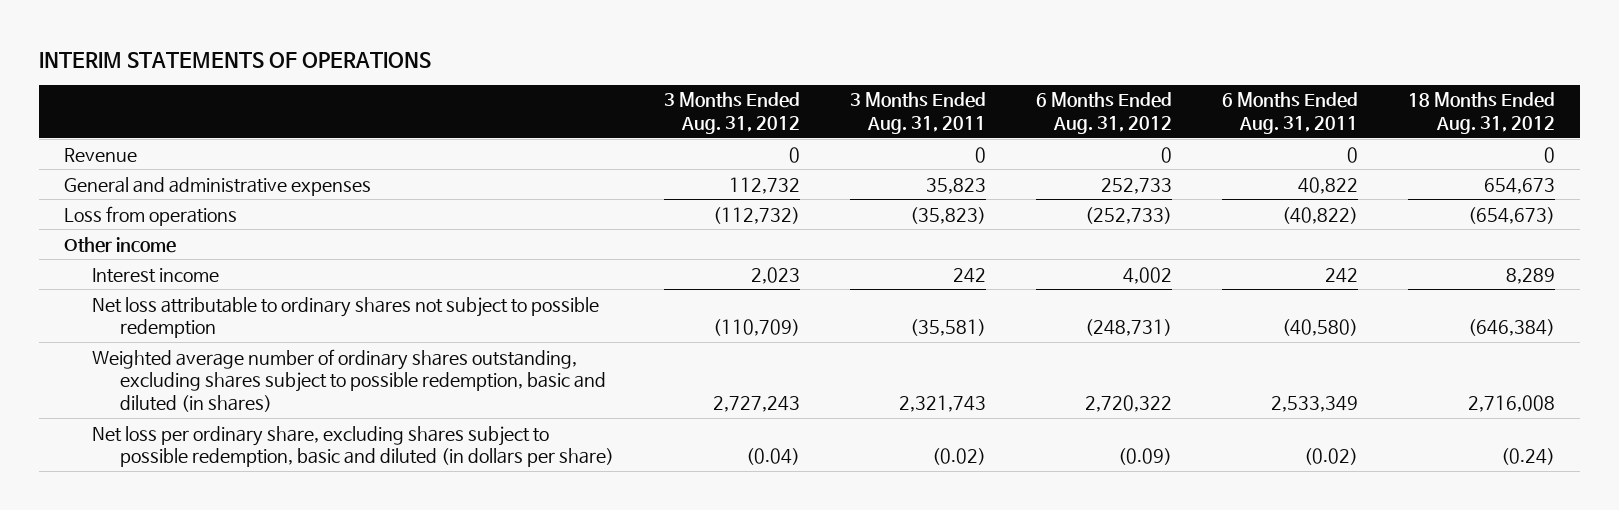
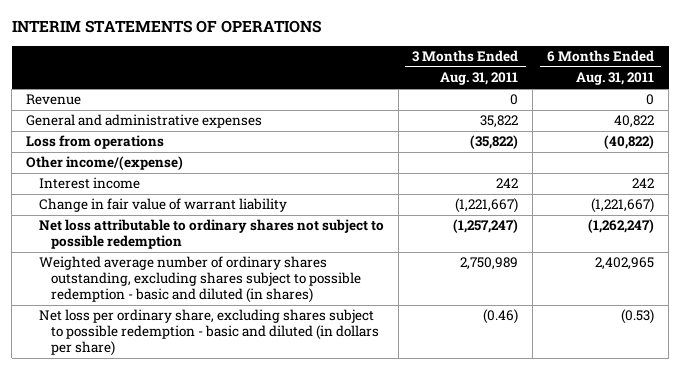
[664,92,801,134] 3 Months Ended Aug. 31, 2012 -> none
[1035,92,1172,134] 6 Months Ended Aug. 31, 2012 -> none
[1407,92,1555,134] 18 Months Ended Aug. 31, 2012 -> none
[926,177,987,194] 35,823 -> [480,115,519,129] 35,822
[910,206,987,224] (35,823) -> [470,135,519,150] (35,822)
[64,236,177,253] Other income -> [26,156,184,171] Other income/(expense)
none -> [38,198,287,213] Change in fair value of warrant liability
[910,319,987,337] (35,581) -> [453,219,519,234] (1,257,247)
[1281,319,1358,337] (40,580) -> [588,219,655,234] (1,262,247)
[92,348,607,412] Weighted average number of ordinary shares outstanding, excluding shares subject to possible redemption, basic and diluted (in shares) -> [38,256,362,304] Weighted average number of ordinary shares outstanding, excluding shares subject to possible redemption - basic and diluted (in shares)
[899,394,987,412] 2,321,743 -> [460,257,519,271] 2,750,989
[1270,395,1358,412] 2,533,349 -> [595,257,655,271] 2,402,965
[92,425,615,468] Net loss per ordinary share, excluding shares subject to possible redemption, basic and diluted (in dollars per share) -> [38,309,380,357] Net loss per ordinary share, excluding shares subject to possible redemption - basic and diluted (in dollars per share)
[932,448,987,466] (0.02) -> [483,309,519,325] (0.46)
[1303,448,1358,466] (0.02) -> [621,309,655,325] (0.53)

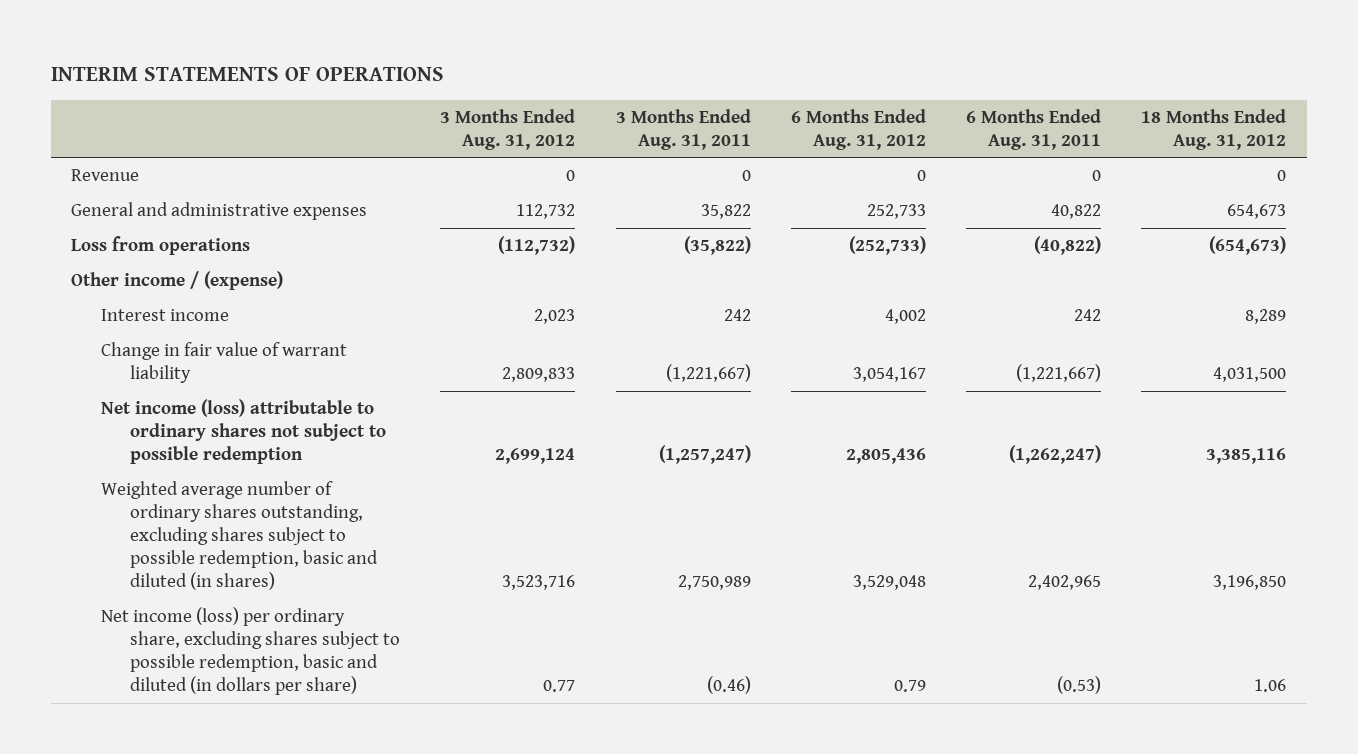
none -> [440,108,576,150] 3 Months Ended Aug. 31, 2012
none -> [790,108,926,150] 6 Months Ended Aug. 31, 2012
none -> [1141,108,1287,150] 18 Months Ended Aug. 31, 2012
[26,156,184,171] Other income/(expense) -> [71,271,284,291] Other income / (expense)
[38,219,384,250] Net loss attributable to ordinary shares not subject to possible redemption -> [100,399,386,465] Net income (loss) attributable to ordinary shares not subject to possible redemption
[38,256,362,304] Weighted average number of ordinary shares outstanding, excluding shares subject to possible redemption - basic and diluted (in shares) -> [100,481,378,591] Weighted average number of ordinary shares outstanding, excluding shares subject to possible redemption, basic and diluted (in shares)
[38,309,380,357] Net loss per ordinary share, excluding shares subject to possible redemption - basic and diluted (in dollars per share) -> [100,607,400,696] Net income (loss) per ordinary share, excluding shares subject to possible redemption, basic and diluted (in dollars per share)

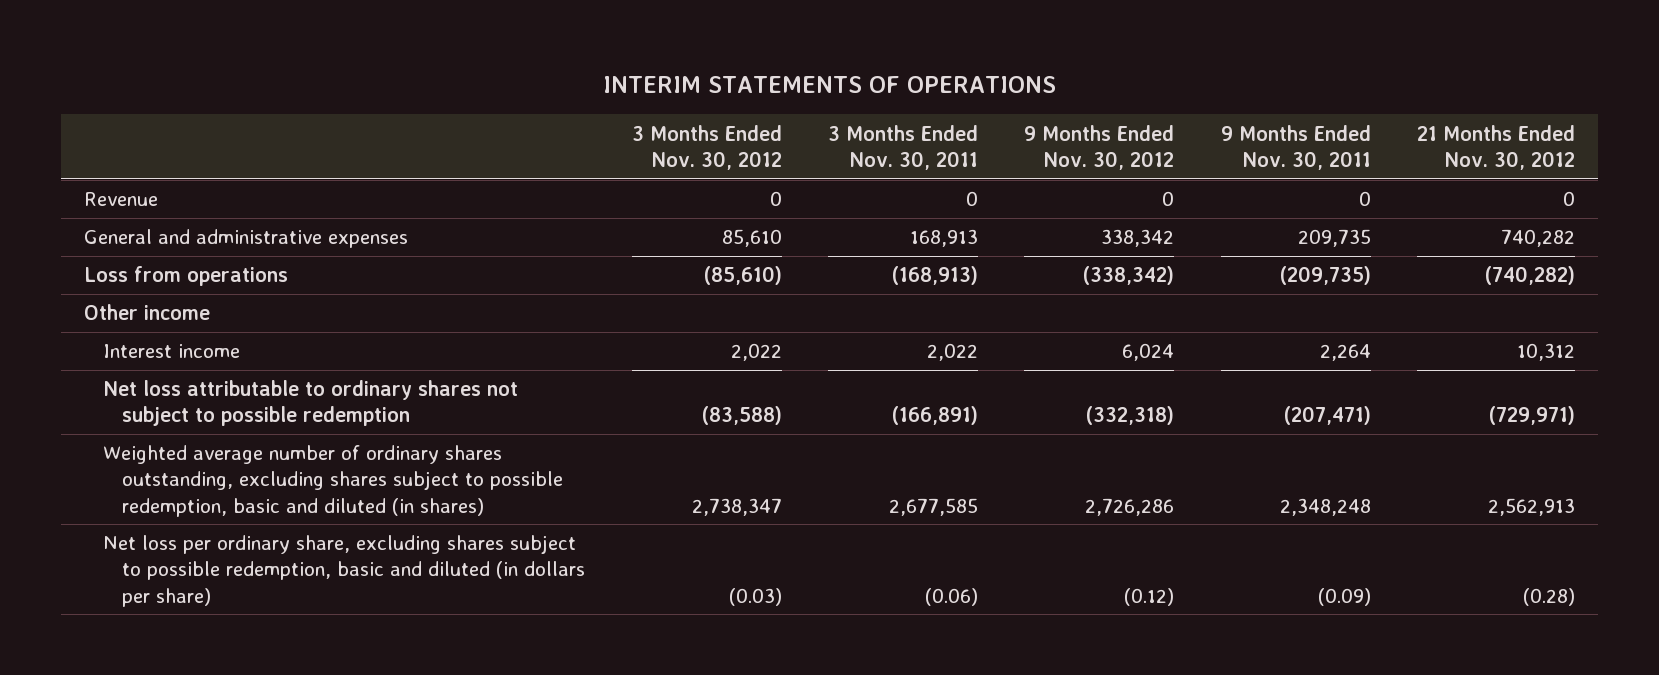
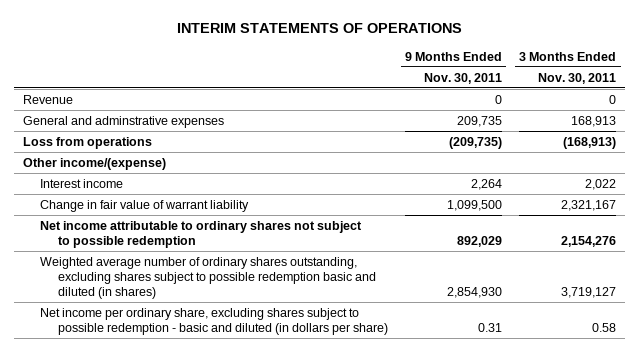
[631,124,782,170] 3 Months Ended Nov. 30, 2012 -> none
[1024,124,1175,170] 9 Months Ended Nov. 30, 2012 -> none
[1416,124,1575,170] 21 Months Ended Nov. 30, 2012 -> none
[83,229,408,249] General and administrative expenses -> [22,115,224,128] General and adminstrative expenses
[83,304,210,321] Other income -> [22,157,166,170] Other income/(expense)
none -> [40,199,250,212] Change in fair value of warrant liability
[103,380,519,427] Net loss attributable to ordinary shares not subject to possible redemption -> [40,220,363,248] Net income attributable to ordinary shares not subject to possible redemption
[892,406,979,426] (166,891) -> [561,235,617,247] 2,154,276
[1283,406,1371,426] (207,471) -> [457,235,503,247] 892,029
[103,445,564,517] Weighted average number of ordinary shares outstanding, excluding shares subject to possible redemption, basic and diluted (in shares) -> [40,256,376,300] Weighted average number of ordinary shares outstanding, excluding shares subject to possible redemption basic and diluted (in shares)
[889,497,979,516] 2,677,585 -> [561,287,617,299] 3,719,127
[1279,497,1371,516] 2,348,248 -> [447,287,503,299] 2,854,930
[103,535,586,607] Net loss per ordinary share, excluding shares subject to possible redemption, basic and diluted (in dollars per share) -> [40,307,388,335] Net income per ordinary share, excluding shares subject to possible redemption - basic and diluted (in dollars per share)
[925,587,979,606] (0.06) -> [592,322,617,332] 0.58
[1317,587,1371,606] (0.09) -> [478,322,503,332] 0.31

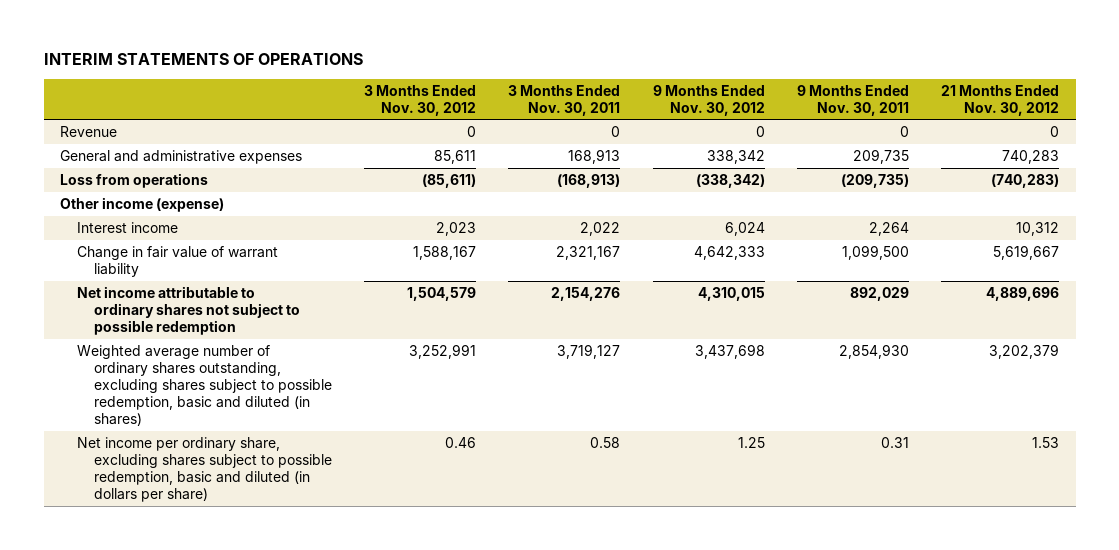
none -> [364,84,477,116] 3 Months Ended Nov. 30, 2012
none -> [652,84,765,116] 9 Months Ended Nov. 30, 2012
none -> [941,84,1060,116] 21 Months Ended Nov. 30, 2012
[22,115,224,128] General and adminstrative expenses -> [59,149,302,164] General and administrative expenses
[22,157,166,170] Other income/(expense) -> [59,196,224,212] Other income (expense)
[40,256,376,300] Weighted average number of ordinary shares outstanding, excluding shares subject to possible redemption basic and diluted (in shares) -> [76,344,332,427] Weighted average number of ordinary shares outstanding, excluding shares subject to possible redemption, basic and diluted (in shares)
[40,307,388,335] Net income per ordinary share, excluding shares subject to possible redemption - basic and diluted (in dollars per share) -> [76,436,332,503] Net income per ordinary share, excluding shares subject to possible redemption, basic and diluted (in dollars per share)

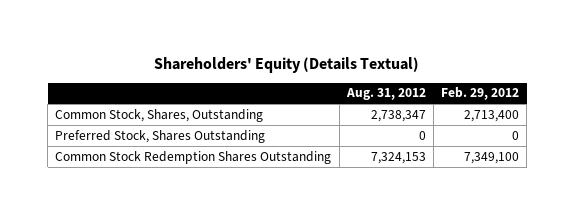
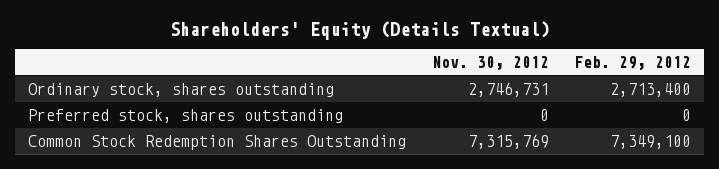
[345,88,426,101] Aug. 31, 2012 -> none
none -> [431,55,549,70] Nov. 30, 2012
[55,108,264,122] Common Stock, Shares, Outstanding -> [28,83,335,98] Ordinary stock, shares outstanding
[55,129,266,143] Preferred Stock, Shares Outstanding -> [28,109,344,124] Preferred stock, shares outstanding

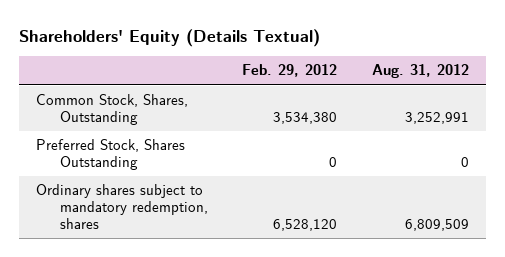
[431,55,549,70] Nov. 30, 2012 -> none
none -> [371,64,469,79] Aug. 31, 2012
[28,135,407,151] Common Stock Redemption Shares Outstanding -> none
[28,83,335,98] Ordinary stock, shares outstanding -> [36,94,189,125] Common Stock, Shares, Outstanding
[609,83,691,98] 2,713,400 -> [273,111,338,124] 3,534,380
[28,109,344,124] Preferred stock, shares outstanding -> [36,139,186,170] Preferred Stock, Shares Outstanding
none -> [36,184,208,229] Ordinary shares subject to mandatory redemption, shares

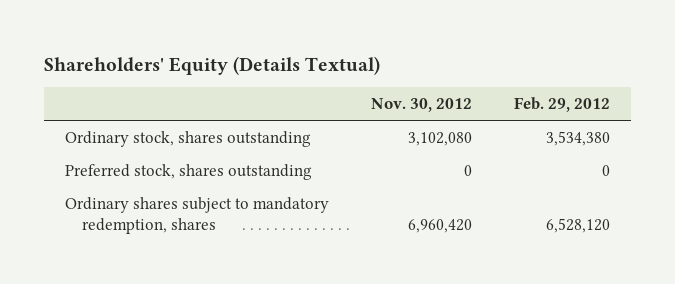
[371,64,469,79] Aug. 31, 2012 -> none
none -> [371,98,473,113] Nov. 30, 2012
[36,94,189,125] Common Stock, Shares, Outstanding -> [65,130,312,147] Ordinary stock, shares outstanding
[36,139,186,170] Preferred Stock, Shares Outstanding -> [65,163,313,180] Preferred stock, shares outstanding

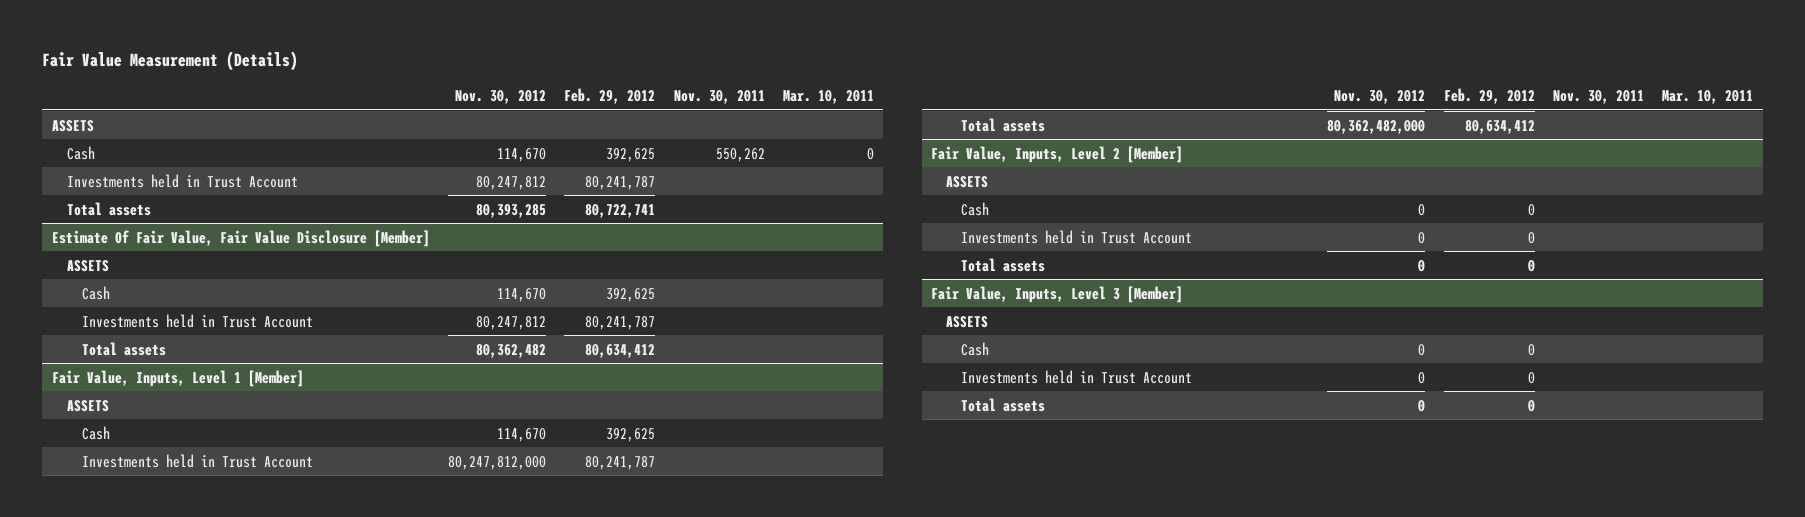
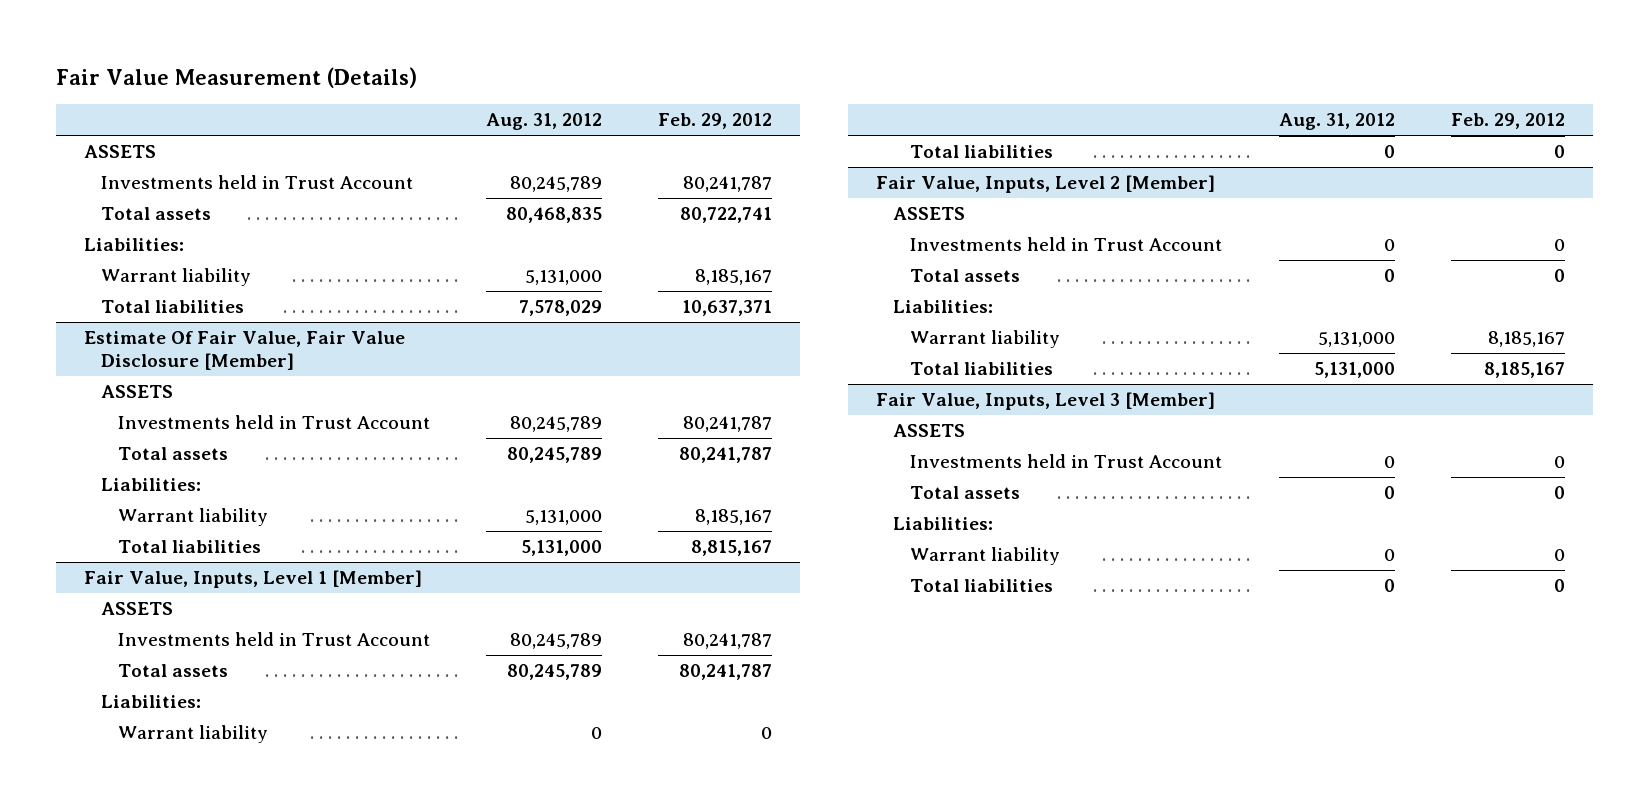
[455,90,547,105] Nov. 30, 2012 -> none
[673,90,765,105] Nov. 30, 2011 -> none
[783,90,875,105] Mar. 10, 2011 -> none
none -> [486,113,603,131] Aug. 31, 2012
[66,145,95,160] Cash -> none
none -> [83,238,184,252] Liabilities:
none -> [101,268,252,287] Warrant liability
none -> [101,300,245,314] Total liabilities
[82,285,111,300] Cash -> none
[585,343,656,358] 80,634,412 -> [679,447,773,464] 80,241,787
none -> [101,478,202,492] Liabilities:
none -> [118,508,269,527] Warrant liability
none -> [118,540,262,554] Total liabilities
[82,425,111,440] Cash -> none
[1464,119,1535,134] 80,634,412 -> [679,664,773,681] 80,241,787
none -> [101,695,202,709] Liabilities:
none -> [118,725,269,744] Warrant liability
none -> [910,145,1054,159] Total liabilities
[961,201,990,216] Cash -> none
none -> [893,300,994,314] Liabilities:
none -> [910,330,1061,349] Warrant liability
none -> [910,362,1054,376] Total liabilities
[961,341,990,356] Cash -> none
none -> [893,517,994,531] Liabilities:
none -> [910,547,1061,566] Warrant liability
none -> [910,579,1054,593] Total liabilities

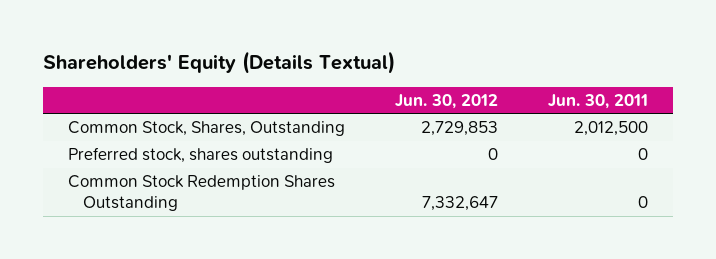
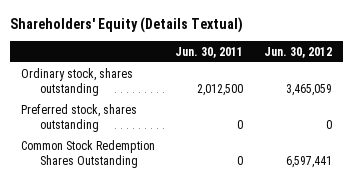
[67,121,345,137] Common Stock, Shares, Outstanding -> [20,67,133,96] Ordinary stock, shares outstanding
[420,121,498,137] 2,729,853 -> [286,83,333,96] 3,465,059
[421,196,498,212] 7,332,647 -> [286,155,333,168] 6,597,441

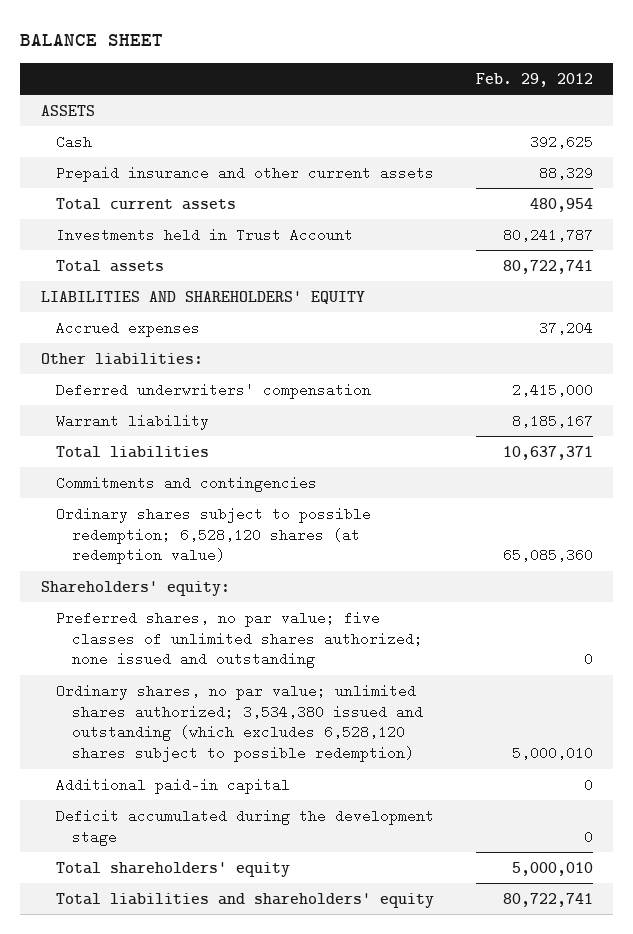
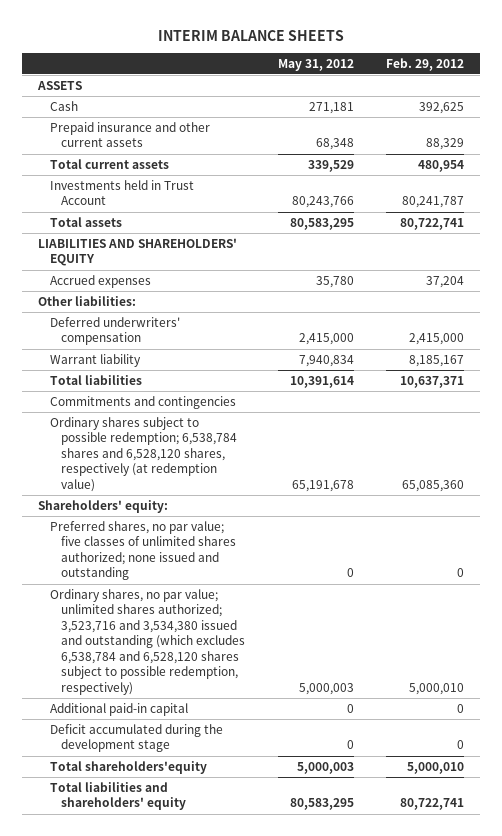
[19,34,163,47] BALANCE SHEET -> [157,29,344,41] INTERIM BALANCE SHEETS
none -> [277,58,354,71] May 31, 2012
[56,506,372,565] Ordinary shares subject to possible redemption; 6,528,120 shares (at redemption value) -> [49,417,238,492] Ordinary shares subject to possible redemption; 6,538,784 shares and 6,528,120 shares, respectively (at redemption value)
[56,683,423,763] Ordinary shares, no par value; unlimited shares authorized; 3,534,380 issued and outstanding (which excludes 6,528,120 shares subject to possible redemption) -> [49,589,246,695] Ordinary shares, no par value; unlimited shares authorized; 3,523,716 and 3,534,380 issued and outstanding (which excludes 6,538,784 and 6,528,120 shares subject to possible redemption, respectively)
[56,861,291,877] Total shareholders' equity -> [49,761,207,775] Total shareholders'equity

